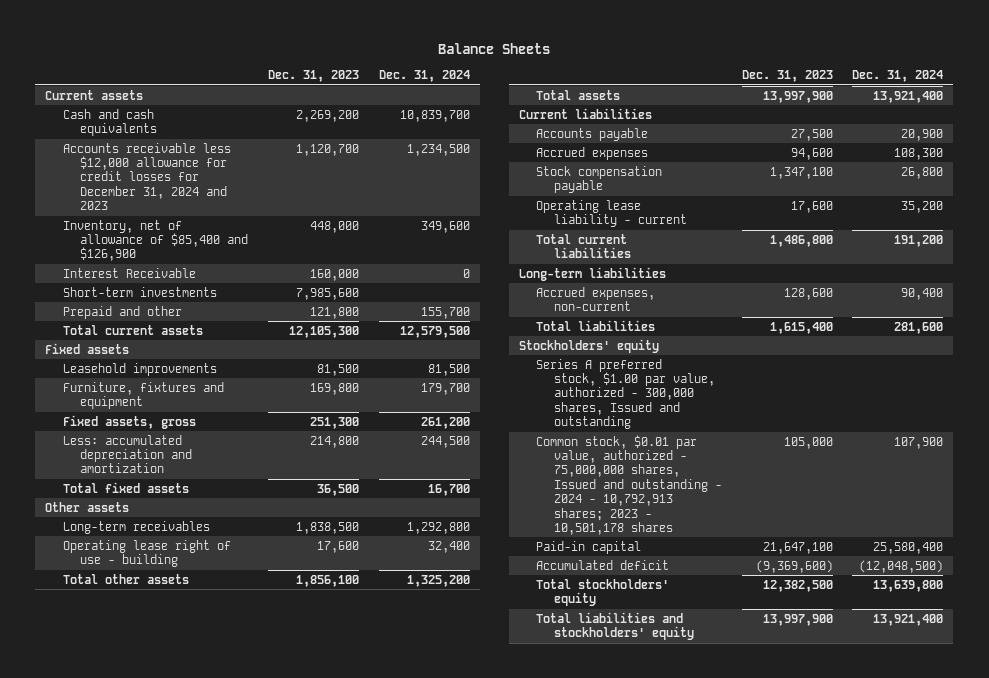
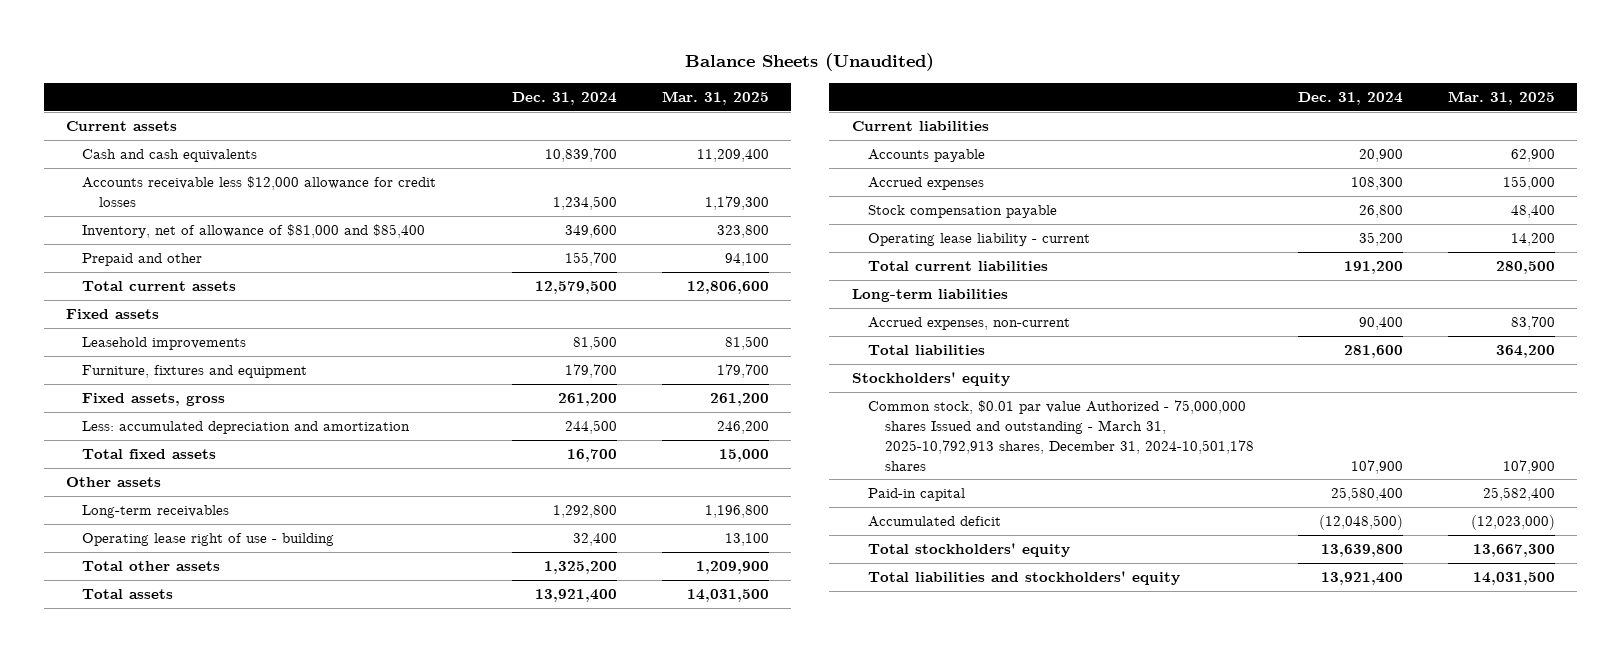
[438,42,551,54] Balance Sheets -> [685,53,935,72] Balance Sheets (Unaudited)
[267,70,359,83] Dec. 31, 2023 -> none
none -> [661,90,769,105] Mar. 31, 2025
[62,267,196,278] Interest Receivable -> none
[62,286,217,297] Short-term investments -> none
[62,142,231,211] Accounts receivable less $12,000 allowance for credit losses for December 31, 2024 and 2023 -> [82,176,437,208] Accounts receivable less $12,000 allowance for credit losses
[62,219,248,262] Inventory, net of allowance of $85,400 and $126,900 -> [82,224,426,239] Inventory, net of allowance of $81,000 and $85,400
[536,358,715,430] Series A preferred stock, $1.00 par value, authorized - 300,000 shares, Issued and outstanding -> none
[536,434,722,535] Common stock, $0.01 par value, authorized - 75,000,000 shares, Issued and outstanding - 2024 - 10,792,913 shares; 2023 - 10,501,178 shares -> [868,400,1254,471] Common stock, $0.01 par value Authorized - 75,000,000 shares Issued and outstanding - March 31, 2025-10,792,913 shares, December 31, 2024-10,501,178 shares

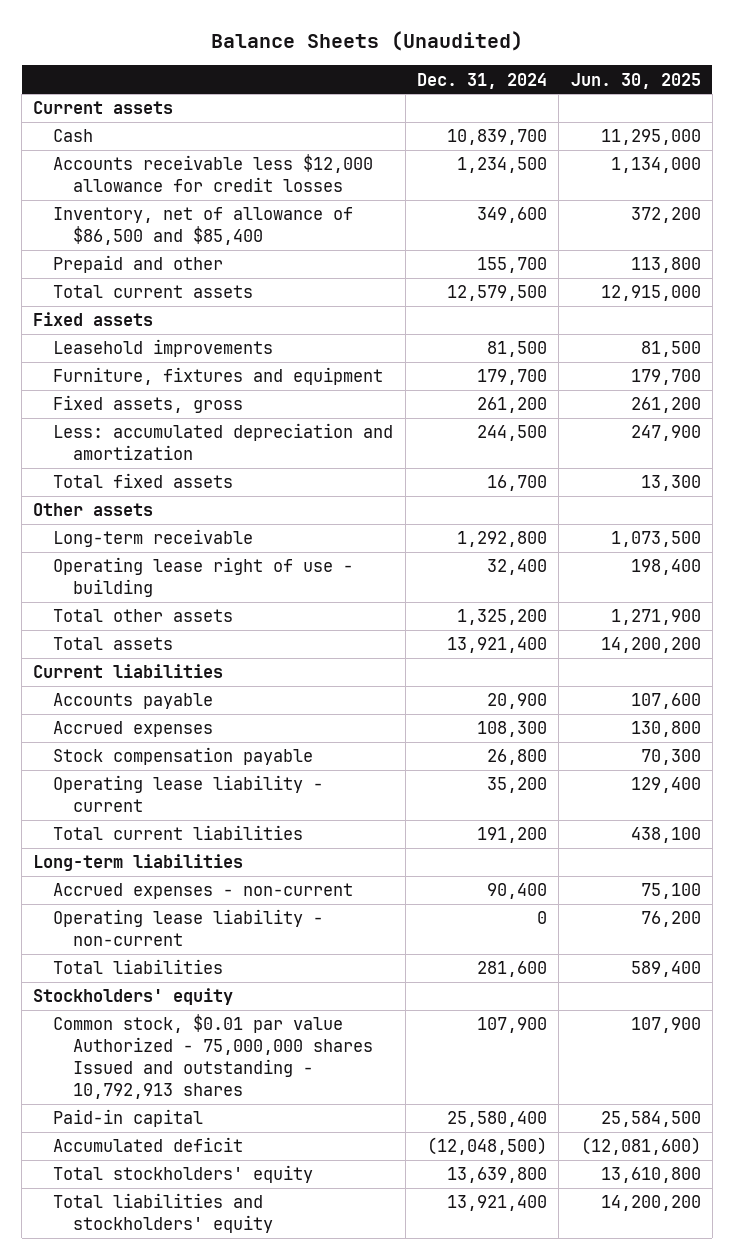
[661,90,769,105] Mar. 31, 2025 -> none
none -> [570,72,701,89] Jun. 30, 2025
[82,149,258,163] Cash and cash equivalents -> [53,129,94,143] Cash
[82,224,426,239] Inventory, net of allowance of $81,000 and $85,400 -> [53,207,354,246] Inventory, net of allowance of $86,500 and $85,400
[82,505,230,519] Long-term receivables -> [53,529,254,548] Long-term receivable
[868,317,1071,331] Accrued expenses, non-current -> [53,883,354,900] Accrued expenses - non-current
none -> [53,909,324,947] Operating lease liability - non-current
[868,400,1254,471] Common stock, $0.01 par value Authorized - 75,000,000 shares Issued and outstanding - March 31, 2025-10,792,913 shares, December 31, 2024-10,501,178 shares -> [53,1014,374,1099] Common stock, $0.01 par value Authorized - 75,000,000 shares Issued and outstanding - 10,792,913 shares

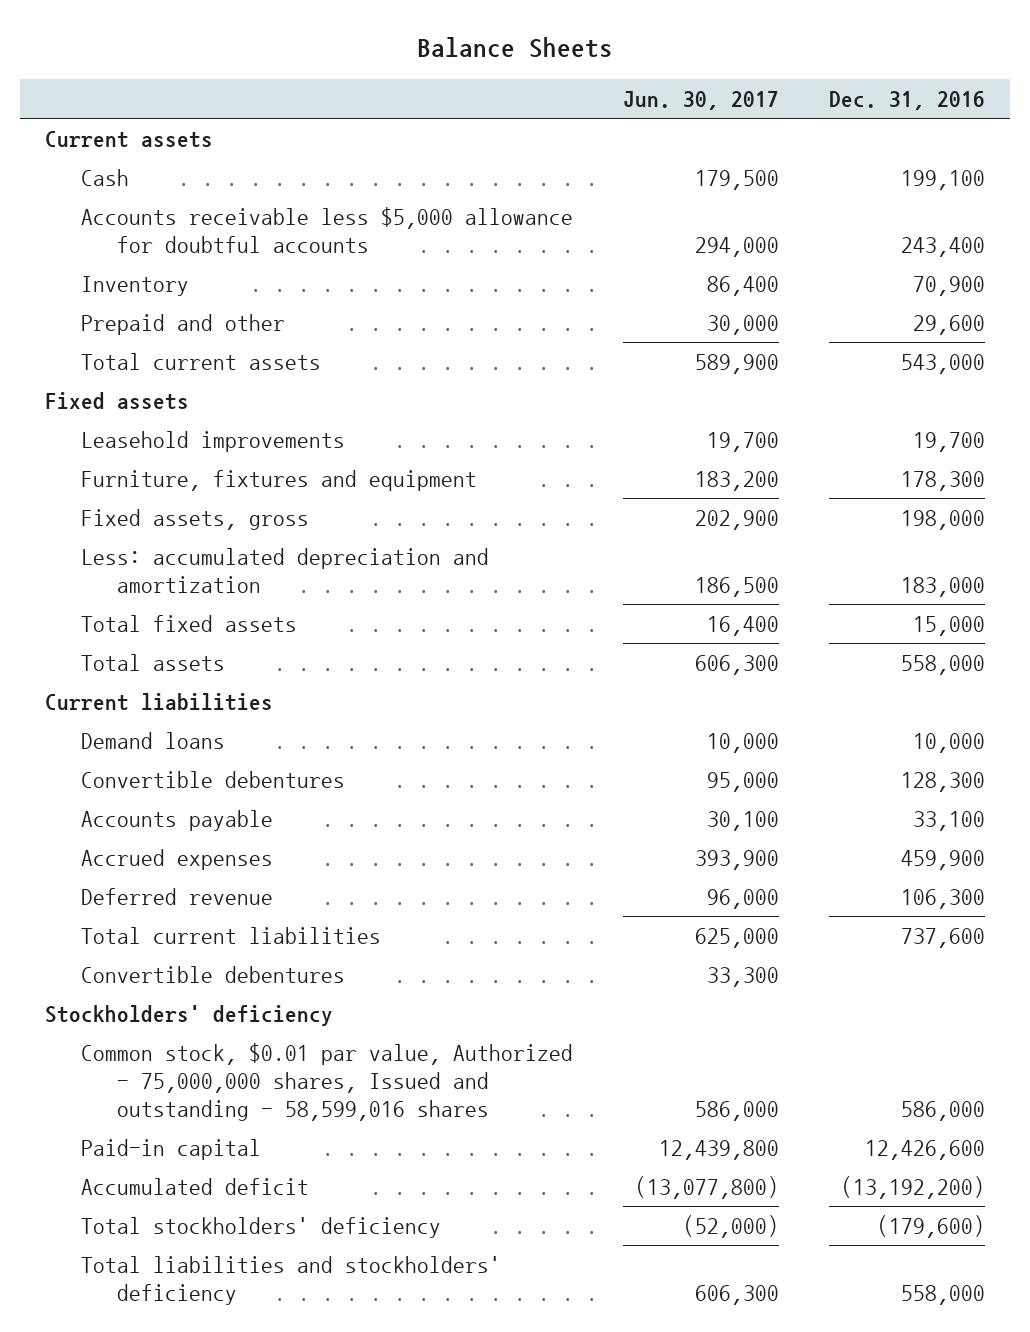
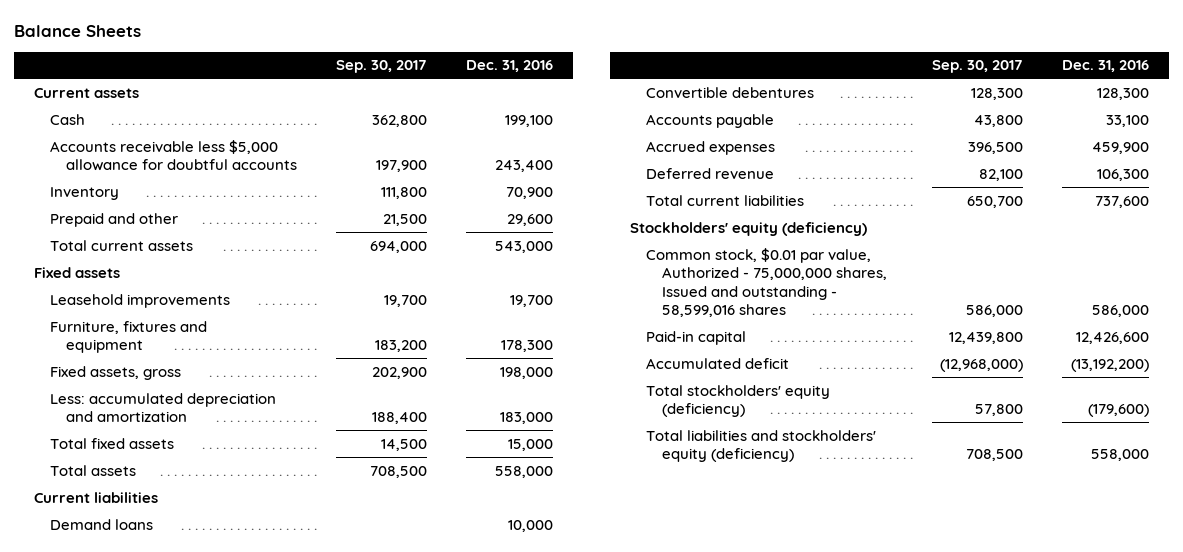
[623,90,780,110] Jun. 30, 2017 -> none
none -> [336,60,428,74] Sep. 30, 2017
[81,965,346,983] Convertible debentures -> none
[45,1004,334,1026] Stockholders' deficiency -> [629,221,867,236] Stockholders' equity (deficiency)
[81,1216,442,1238] Total stockholders' deficiency -> [645,384,830,418] Total stockholders' equity (deficiency)
[81,1255,502,1305] Total liabilities and stockholders' deficiency -> [645,429,876,463] Total liabilities and stockholders' equity (deficiency)

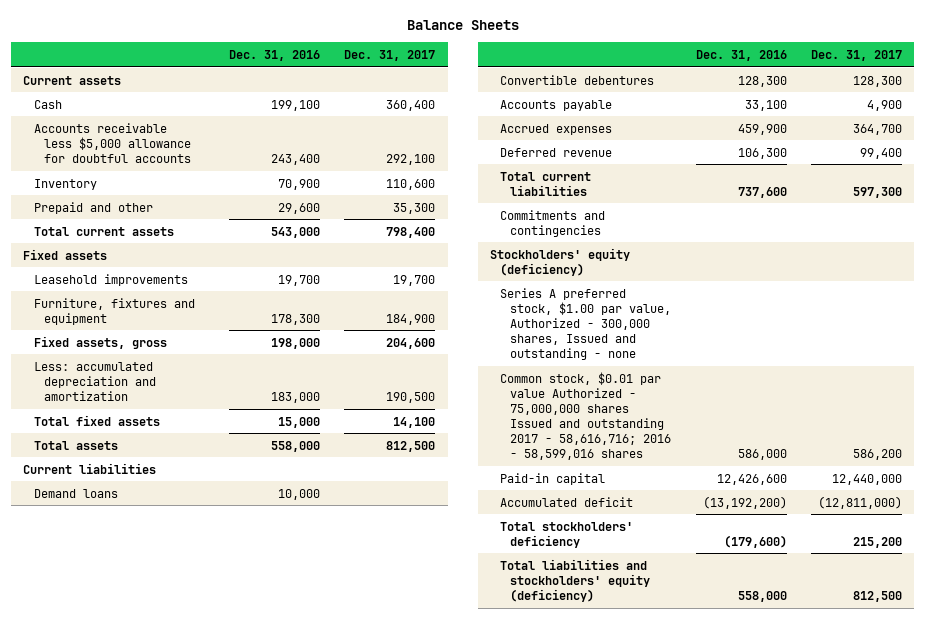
[336,60,428,74] Sep. 30, 2017 -> none
none -> [344,49,436,61] Dec. 31, 2017
none -> [500,209,606,237] Commitments and contingencies
none -> [500,287,672,360] Series A preferred stock, $1.00 par value, Authorized - 300,000 shares, Issued and outstanding - none
[645,247,888,318] Common stock, $0.01 par value, Authorized - 75,000,000 shares, Issued and outstanding - 58,599,016 shares -> [500,371,672,460] Common stock, $0.01 par value Authorized - 75,000,000 shares Issued and outstanding 2017 - 58,616,716; 2016 - 58,599,016 shares
[645,384,830,418] Total stockholders' equity (deficiency) -> [500,521,634,548] Total stockholders' deficiency

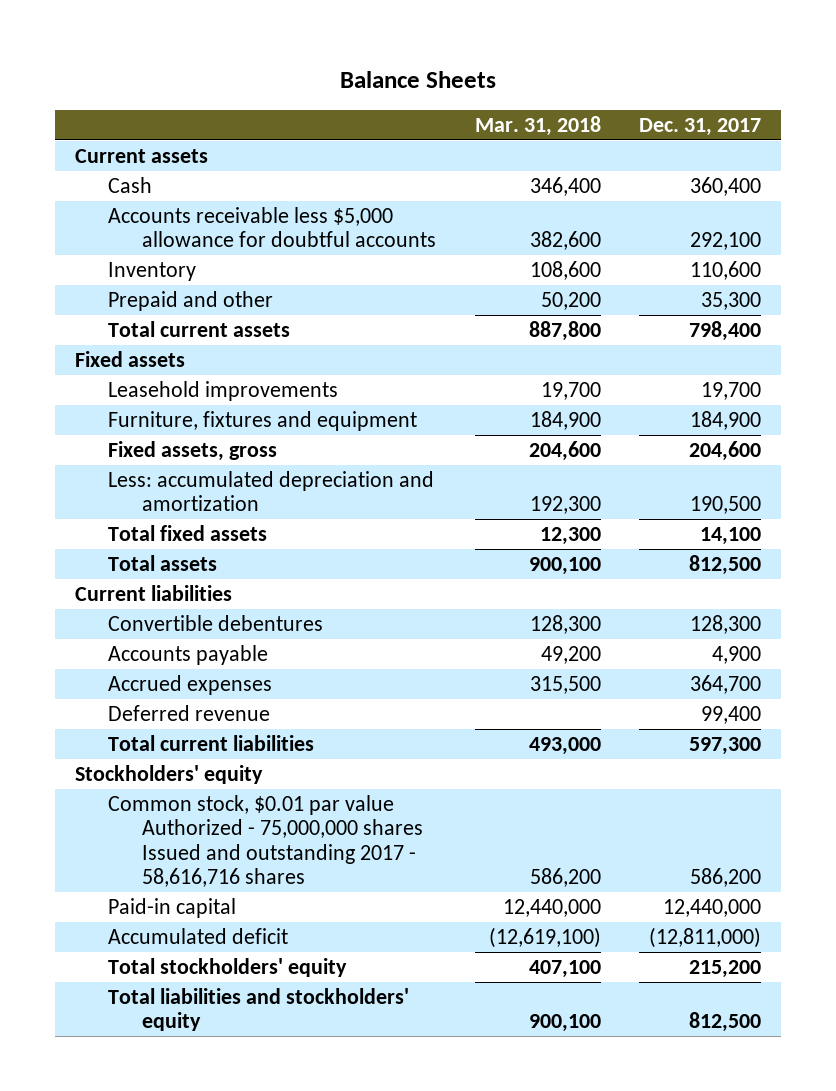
[229,49,321,61] Dec. 31, 2016 -> none
none -> [474,115,601,136] Mar. 31, 2018
[33,488,118,498] Demand loans -> none
[500,209,606,237] Commitments and contingencies -> none
[500,287,672,360] Series A preferred stock, $1.00 par value, Authorized - 300,000 shares, Issued and outstanding - none -> none
[490,247,631,276] Stockholders' equity (deficiency) -> [74,764,263,784] Stockholders' equity
[500,371,672,460] Common stock, $0.01 par value Authorized - 75,000,000 shares Issued and outstanding 2017 - 58,616,716; 2016 - 58,599,016 shares -> [108,794,423,888] Common stock, $0.01 par value Authorized - 75,000,000 shares Issued and outstanding 2017 - 58,616,716 shares
[500,521,634,548] Total stockholders' deficiency -> [108,957,348,977] Total stockholders' equity
[500,558,651,602] Total liabilities and stockholders' equity (deficiency) -> [108,987,410,1032] Total liabilities and stockholders' equity

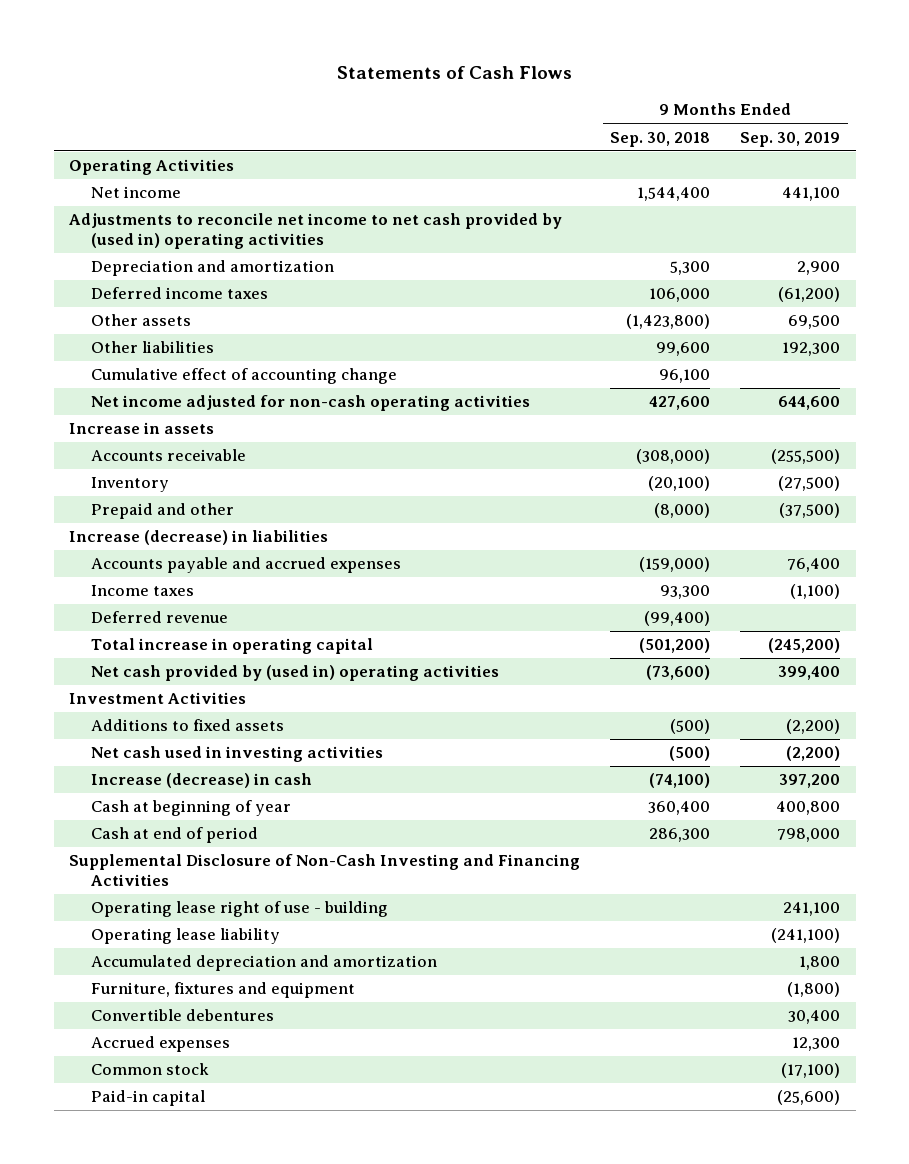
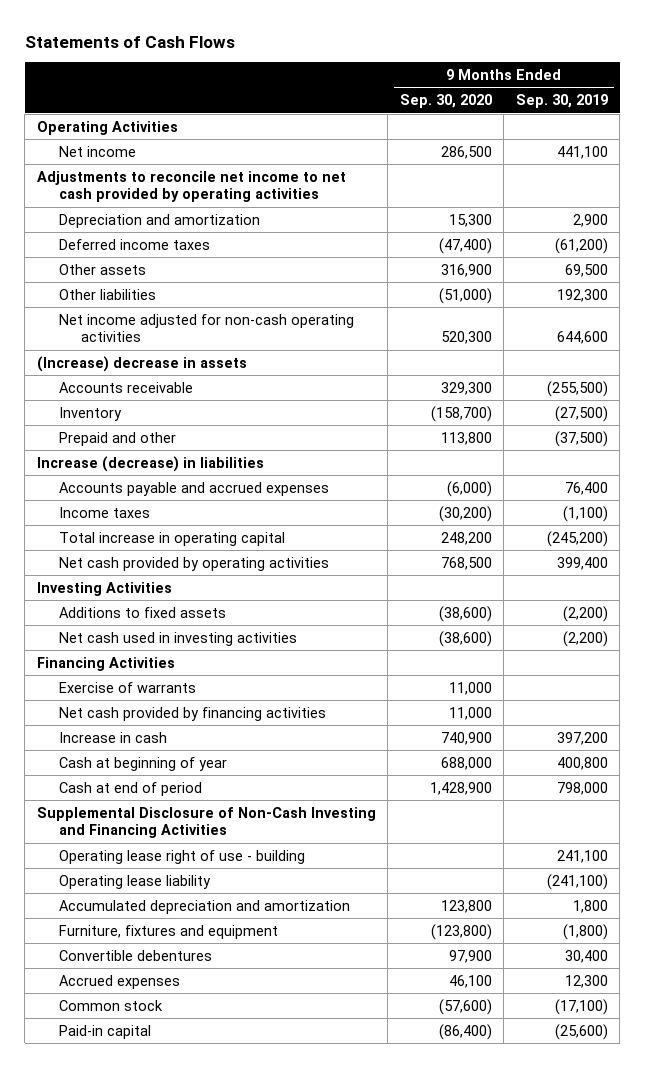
[610,131,711,147] Sep. 30, 2018 -> none
none -> [399,94,492,109] Sep. 30, 2020
[69,213,563,250] Adjustments to reconcile net income to net cash provided by (used in) operating activities -> [36,170,346,203] Adjustments to reconcile net income to net cash provided by operating activities
[91,368,398,385] Cumulative effect of accounting change -> none
[69,422,215,435] Increase in assets -> [36,355,247,372] (Increase) decrease in assets
[91,611,229,624] Deferred revenue -> none
[91,665,500,682] Net cash provided by (used in) operating activities -> [58,556,329,571] Net cash provided by operating activities
[69,692,247,705] Investment Activities -> [36,581,172,596] Investing Activities
none -> [36,656,175,671] Financing Activities
none -> [58,681,196,693] Exercise of warrants
none -> [58,706,326,721] Net cash provided by financing activities
[91,773,313,789] Increase (decrease) in cash -> [58,731,167,743] Increase in cash

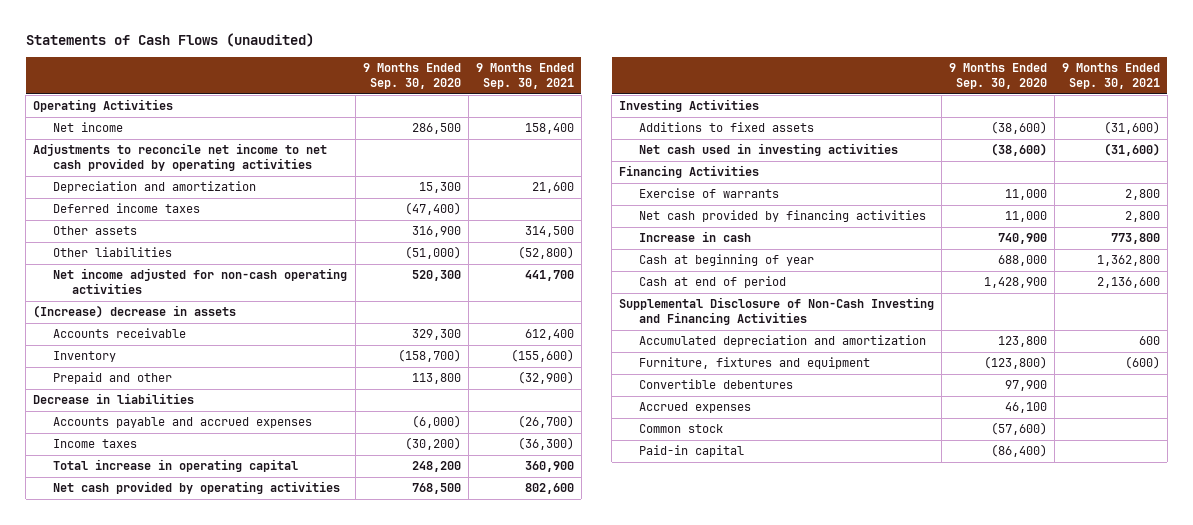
[24,35,235,48] Statements of Cash Flows -> [25,32,314,47] Statements of Cash Flows (unaudited)
[515,94,608,109] Sep. 30, 2019 -> none
none -> [476,63,575,90] 9 Months Ended Sep. 30, 2021
[36,455,264,472] Increase (decrease) in liabilities -> [33,393,195,405] Decrease in liabilities
[58,849,305,864] Operating lease right of use - building -> none
[58,874,211,889] Operating lease liability -> none

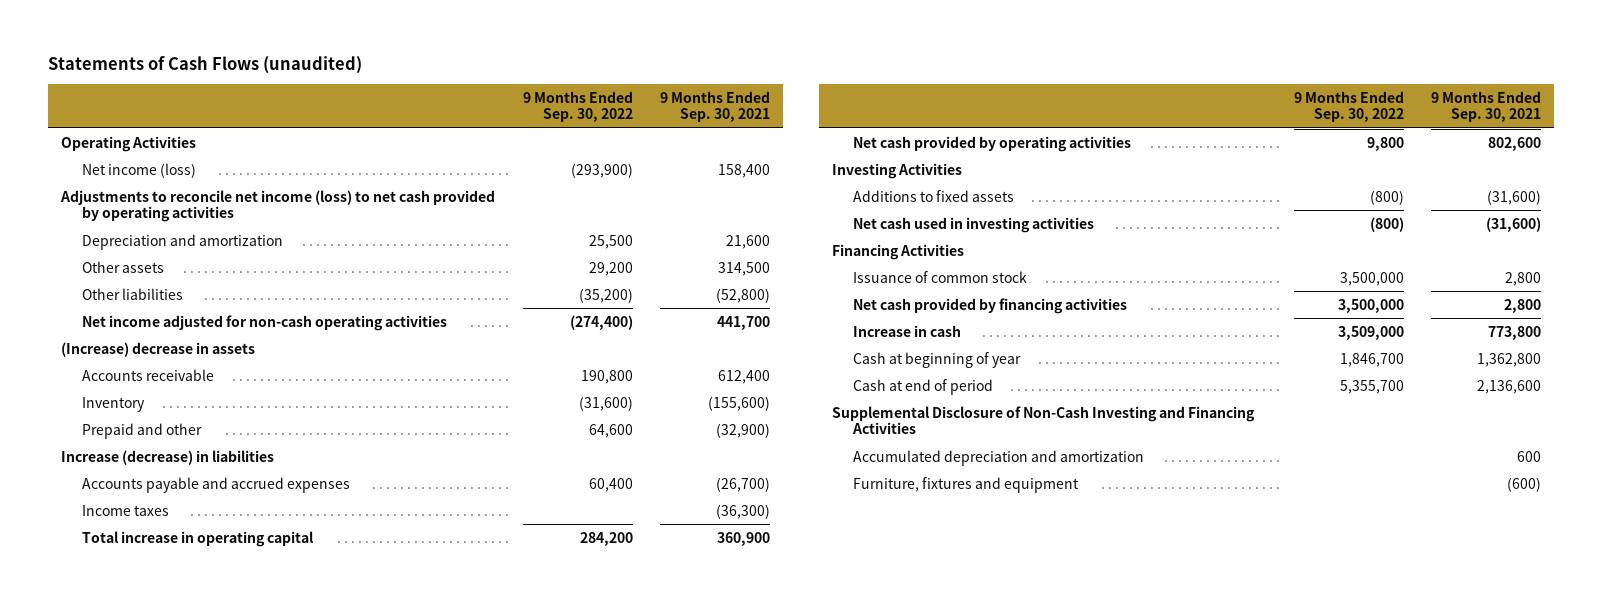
[363,63,462,90] 9 Months Ended Sep. 30, 2020 -> none
none -> [522,90,633,123] 9 Months Ended Sep. 30, 2022
[52,122,123,133] Net income -> [82,162,197,178] Net income (loss)
[33,143,328,172] Adjustments to reconcile net income to net cash provided by operating activities -> [60,189,496,223] Adjustments to reconcile net income (loss) to net cash provided by operating activities
[52,203,200,214] Deferred income taxes -> none
[33,393,195,405] Decrease in liabilities -> [61,449,275,465] Increase (decrease) in liabilities
[638,188,779,199] Exercise of warrants -> [853,270,1028,283] Issuance of common stock
[638,379,793,390] Convertible debentures -> none
[638,402,751,414] Accrued expenses -> none
[638,424,723,434] Common stock -> none
[638,445,744,458] Paid-in capital -> none

